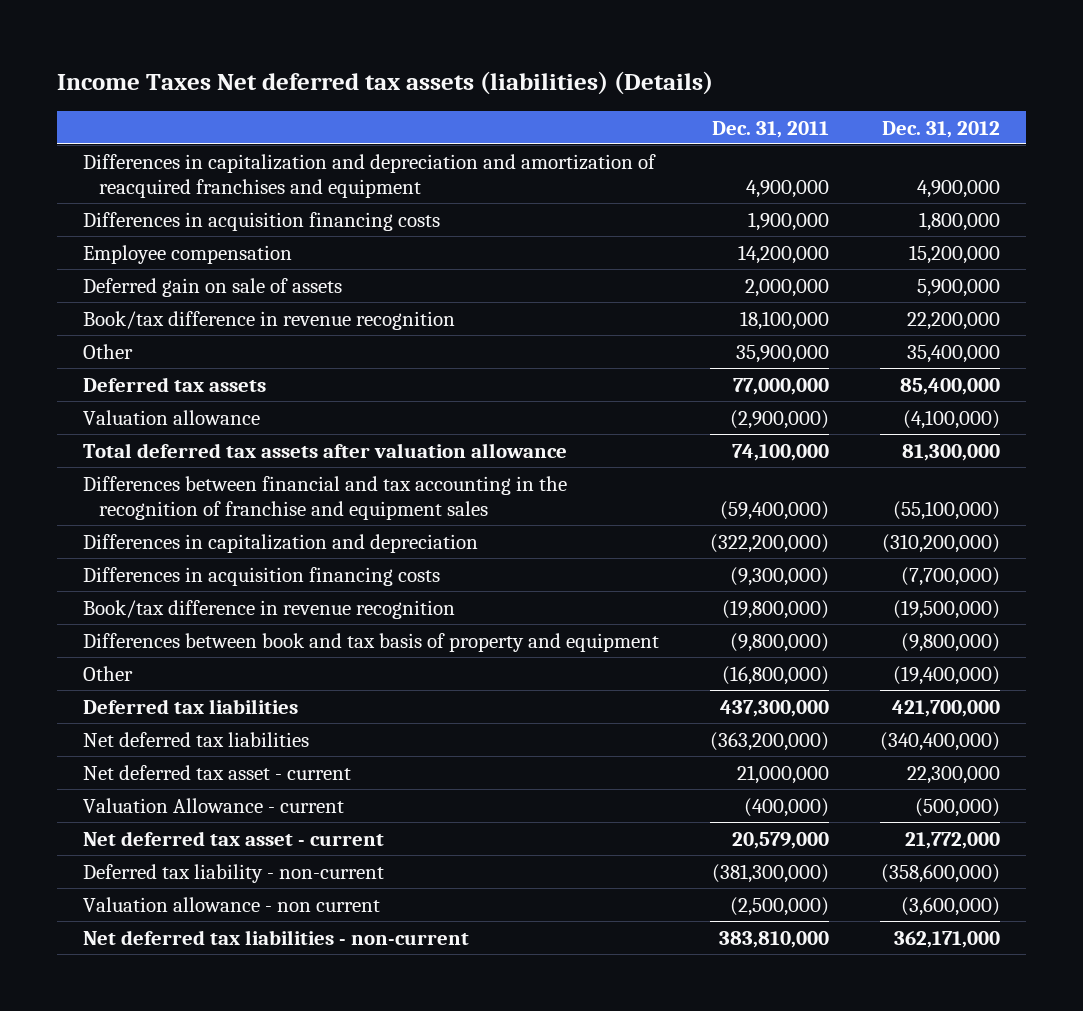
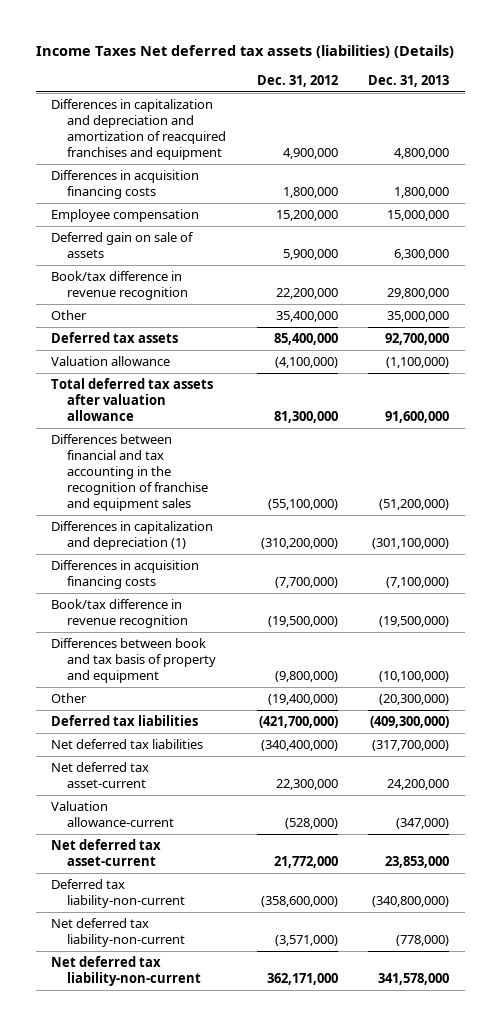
[711,120,829,138] Dec. 31, 2011 -> none
none -> [368,74,450,87] Dec. 31, 2013
[82,533,478,553] Differences in capitalization and depreciation -> [51,521,214,551] Differences in capitalization and depreciation (1)
[892,699,1001,717] 421,700,000 -> [258,716,338,729] (421,700,000)
[82,764,351,780] Net deferred tax asset - current -> [51,762,150,789] Net deferred tax asset-current
[82,797,344,813] Valuation Allowance - current -> [51,801,174,828] Valuation allowance-current
[915,797,1001,817] (500,000) -> [284,818,338,830] (528,000)
[82,830,384,846] Net deferred tax asset - current -> [51,839,162,867] Net deferred tax asset-current
[82,863,384,883] Deferred tax liability - non-current -> [51,879,185,909] Deferred tax liability-non-current
[82,896,380,912] Valuation allowance - non current -> [51,918,185,948] Net deferred tax liability-non-current
[901,896,1001,916] (3,600,000) -> [274,935,338,947] (3,571,000)
[82,929,469,945] Net deferred tax liabilities - non-current -> [51,956,201,987] Net deferred tax liability-non-current

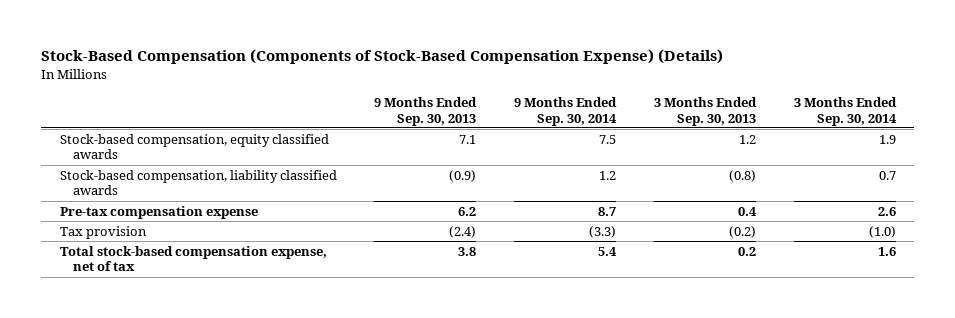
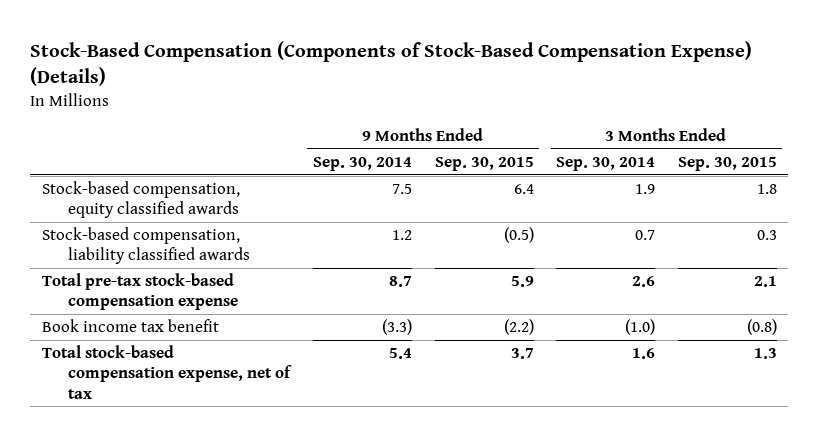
[374,96,478,126] 9 Months Ended Sep. 30, 2013 -> none
[653,96,757,126] 3 Months Ended Sep. 30, 2013 -> none
none -> [434,156,534,171] Sep. 30, 2015
none -> [677,156,777,171] Sep. 30, 2015
[59,205,258,219] Pre-tax compensation expense -> [41,273,239,311] Total pre-tax stock-based compensation expense
[59,225,147,239] Tax provision -> [41,319,219,333] Book income tax benefit

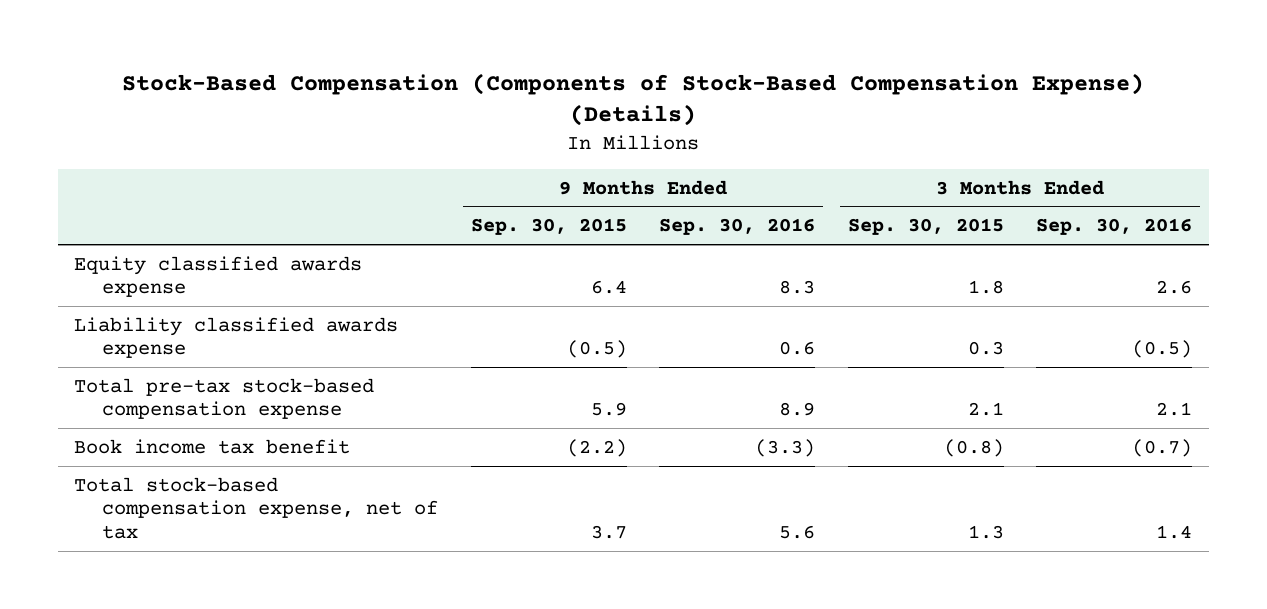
[313,156,413,171] Sep. 30, 2014 -> none
[556,156,656,171] Sep. 30, 2014 -> none
none -> [659,218,816,236] Sep. 30, 2016
none -> [1036,218,1193,236] Sep. 30, 2016
[41,181,240,219] Stock-based compensation, equity classified awards -> [74,255,363,298] Equity classified awards expense
[41,227,251,265] Stock-based compensation, liability classified awards -> [74,316,399,359] Liability classified awards expense

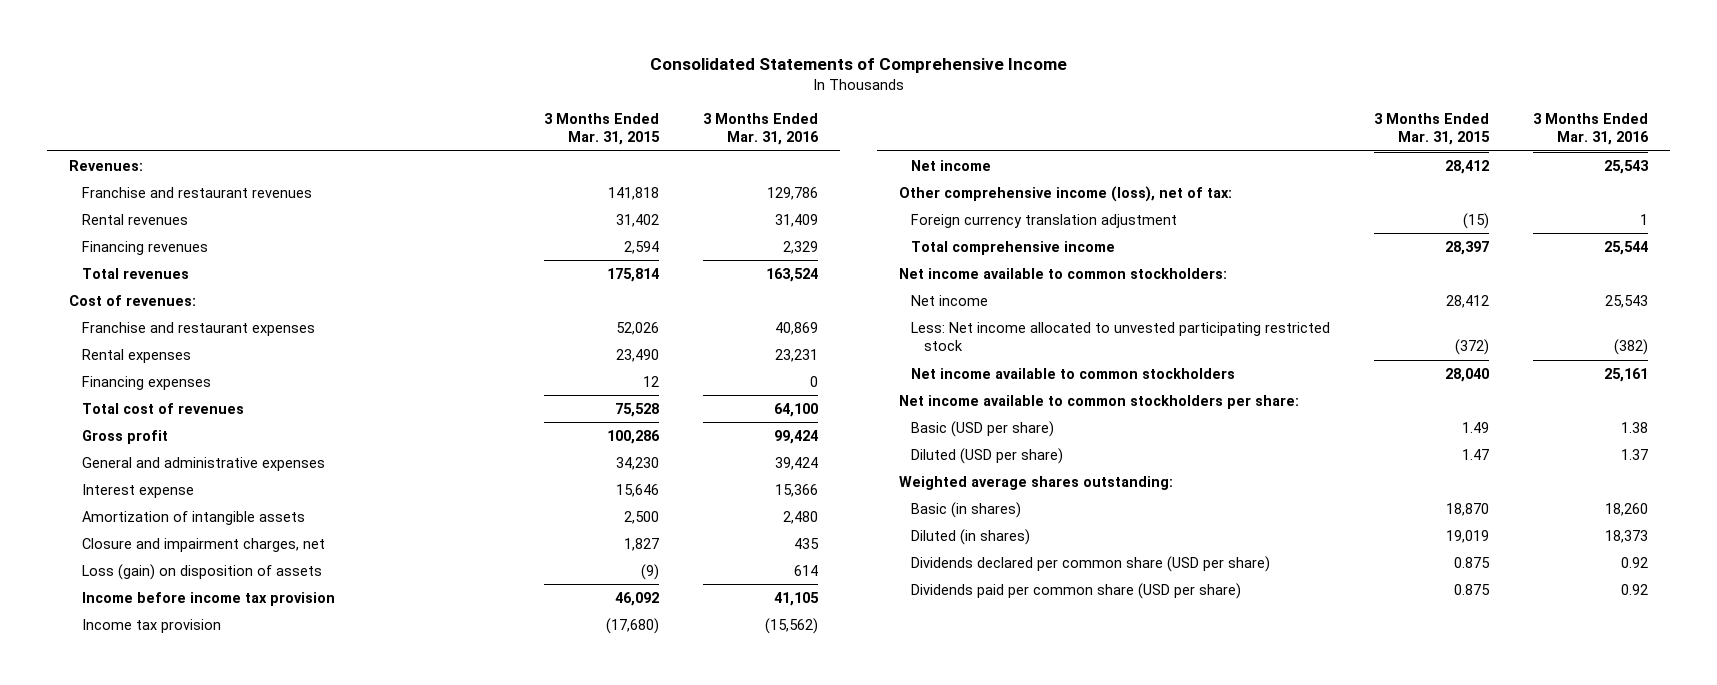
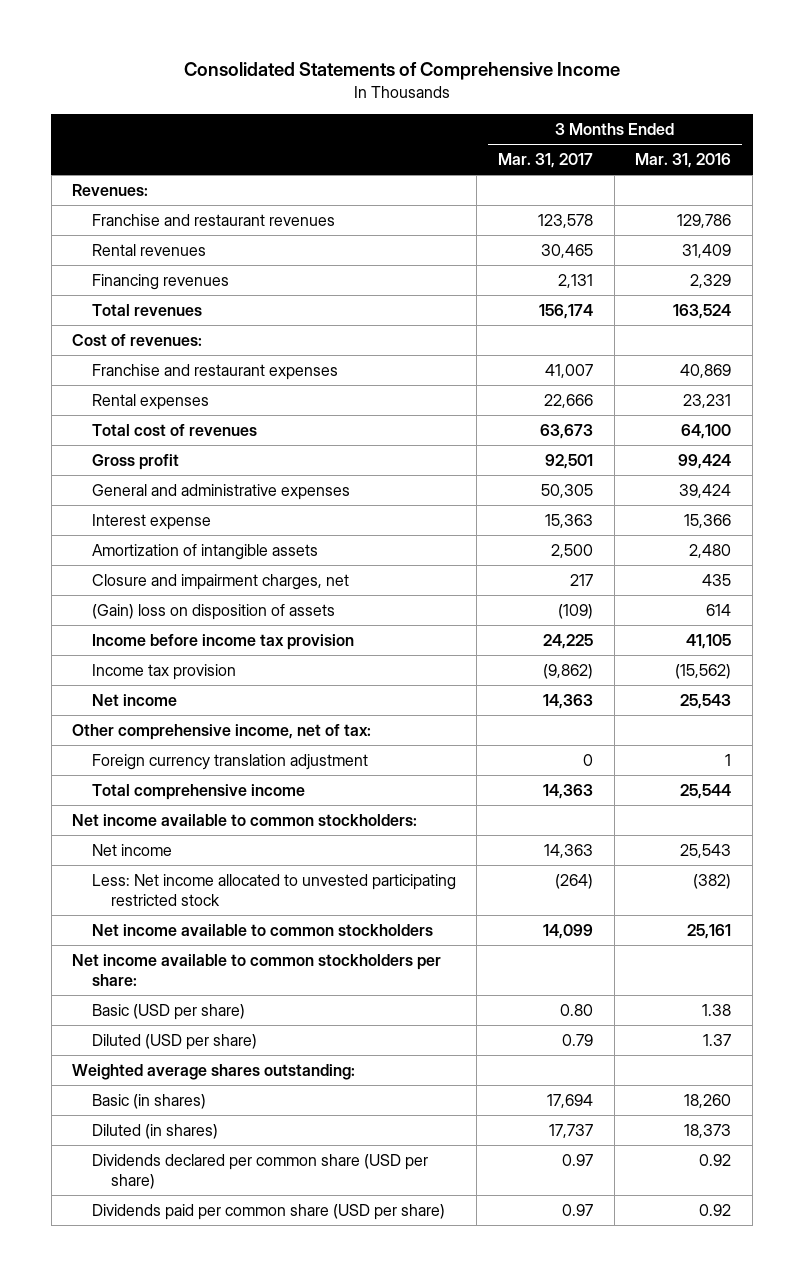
[544,112,661,146] 3 Months Ended Mar. 31, 2015 -> none
none -> [498,153,594,169] Mar. 31, 2017
[81,375,211,390] Financing expenses -> none
[81,563,322,580] Loss (gain) on disposition of assets -> [91,604,335,621] (Gain) loss on disposition of assets
[899,185,1233,202] Other comprehensive income (loss), net of tax: -> [72,724,372,741] Other comprehensive income, net of tax:

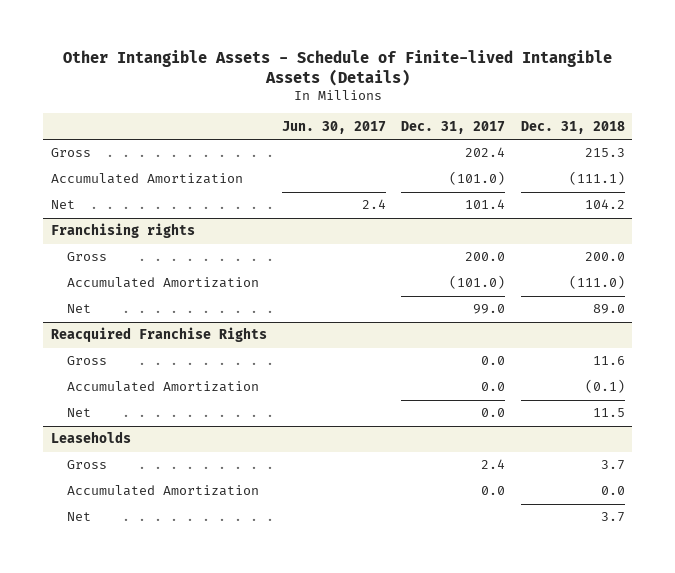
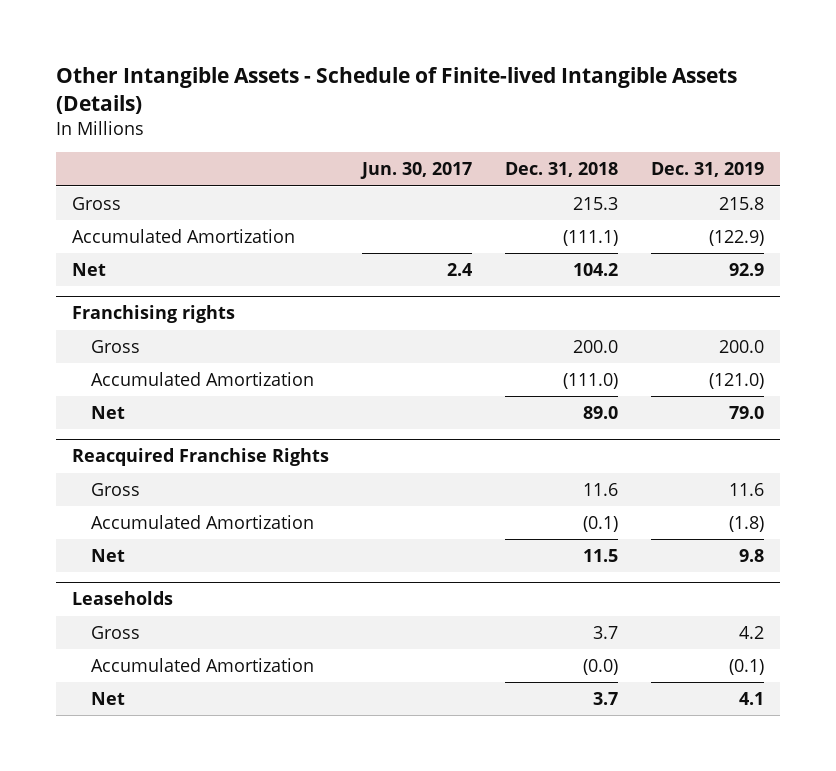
[401,120,506,134] Dec. 31, 2017 -> none
none -> [650,162,764,178] Dec. 31, 2019
[600,486,625,496] 0.0 -> [582,658,618,675] (0.0)

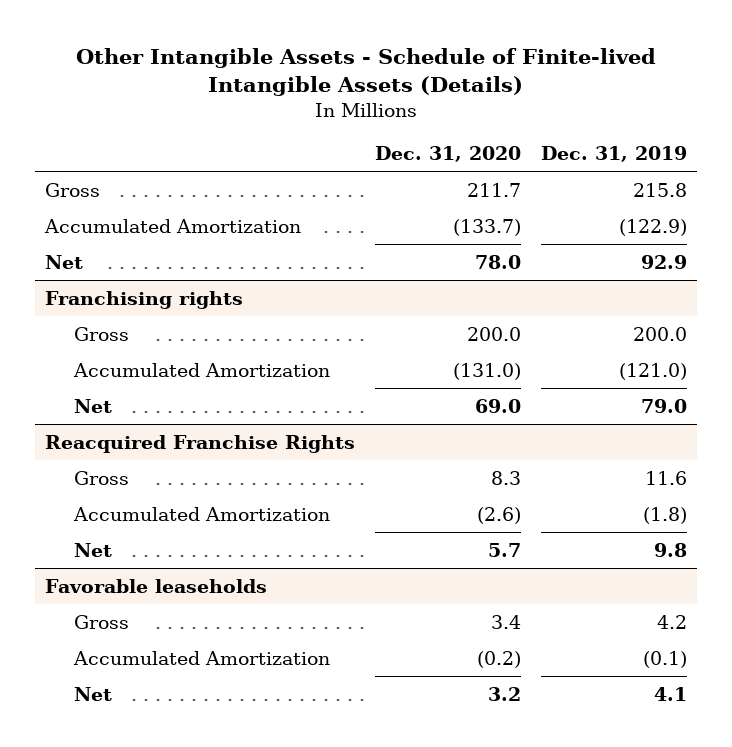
[360,162,473,180] Jun. 30, 2017 -> none
[504,162,618,178] Dec. 31, 2018 -> none
none -> [374,146,521,163] Dec. 31, 2020
[72,591,174,606] Leaseholds -> [44,578,267,593] Favorable leaseholds

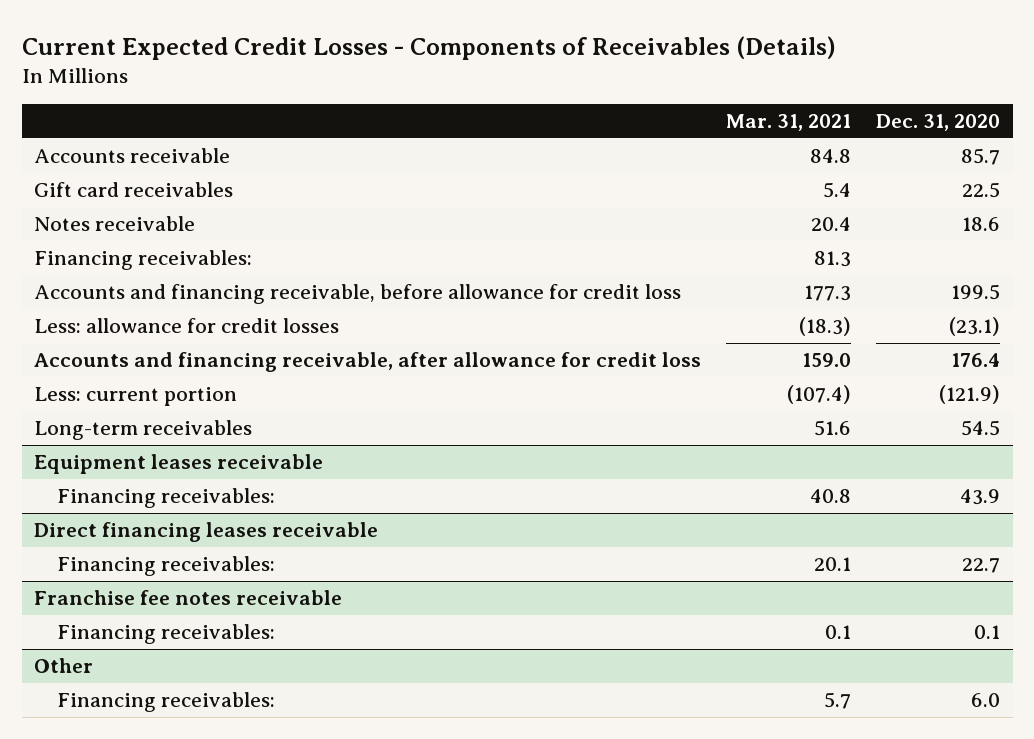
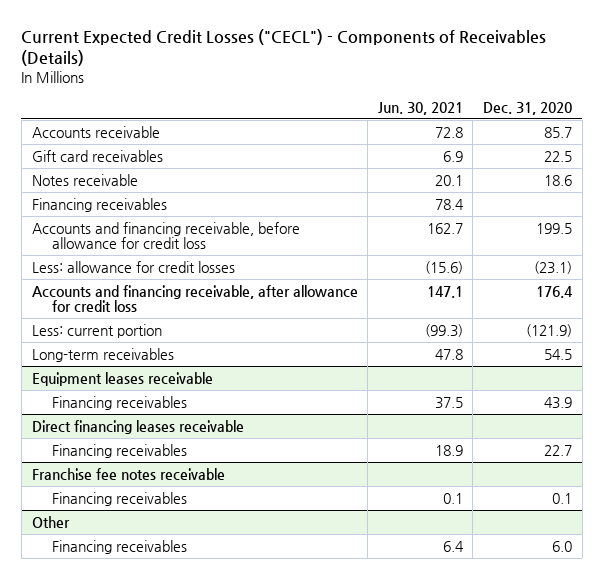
[21,35,836,60] Current Expected Credit Losses - Components of Receivables (Details) -> [21,29,547,67] Current Expected Credit Losses ("CECL") - Components of Receivables (Details)
[726,114,852,132] Mar. 31, 2021 -> none
none -> [377,101,463,115] Jun. 30, 2021
[34,250,253,271] Financing receivables: -> [31,197,167,212] Financing receivables
[56,488,275,509] Financing receivables: -> [52,395,188,410] Financing receivables
[56,556,275,577] Financing receivables: -> [52,443,188,458] Financing receivables
[56,624,275,645] Financing receivables: -> [52,491,188,506] Financing receivables
[56,692,275,713] Financing receivables: -> [52,539,188,554] Financing receivables

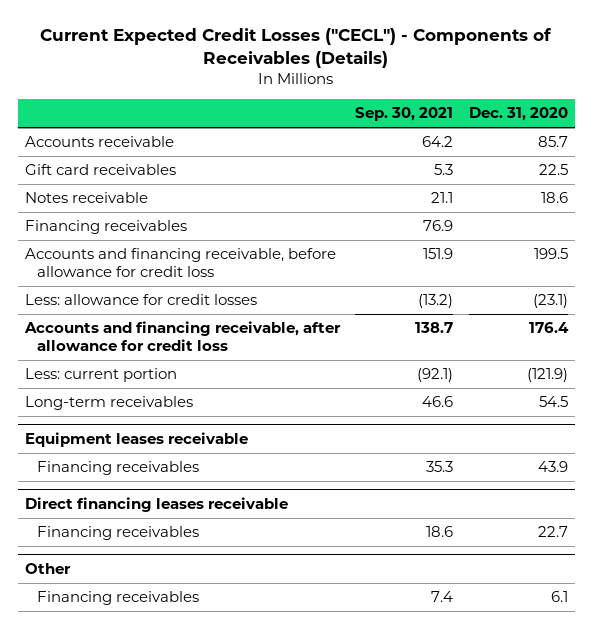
[377,101,463,115] Jun. 30, 2021 -> none
none -> [355,107,454,122] Sep. 30, 2021
[31,467,225,480] Franchise fee notes receivable -> none
[52,491,188,506] Financing receivables -> none
[552,540,573,552] 6.0 -> [550,591,568,603] 6.1

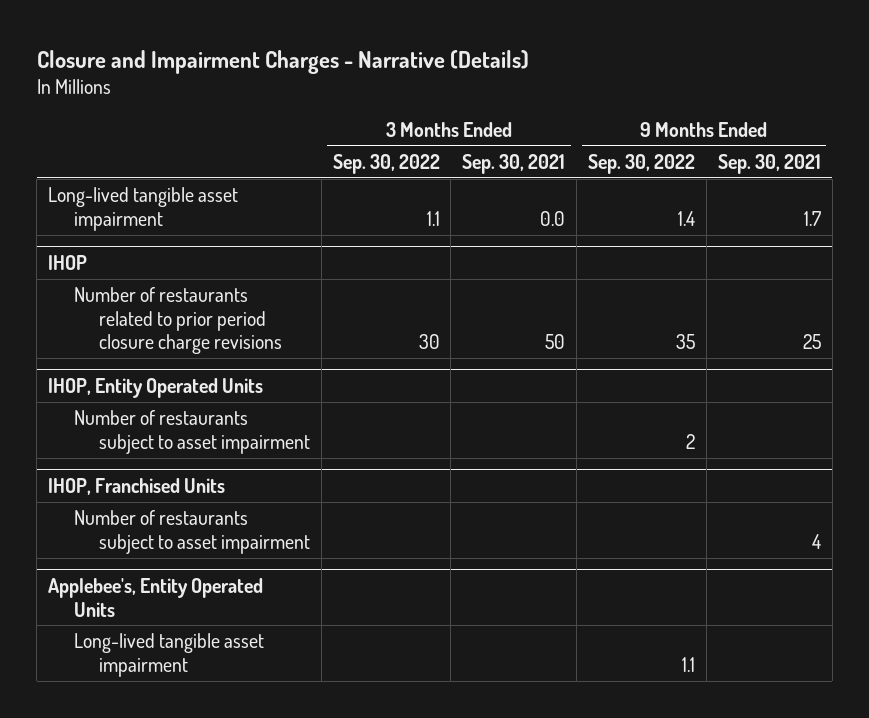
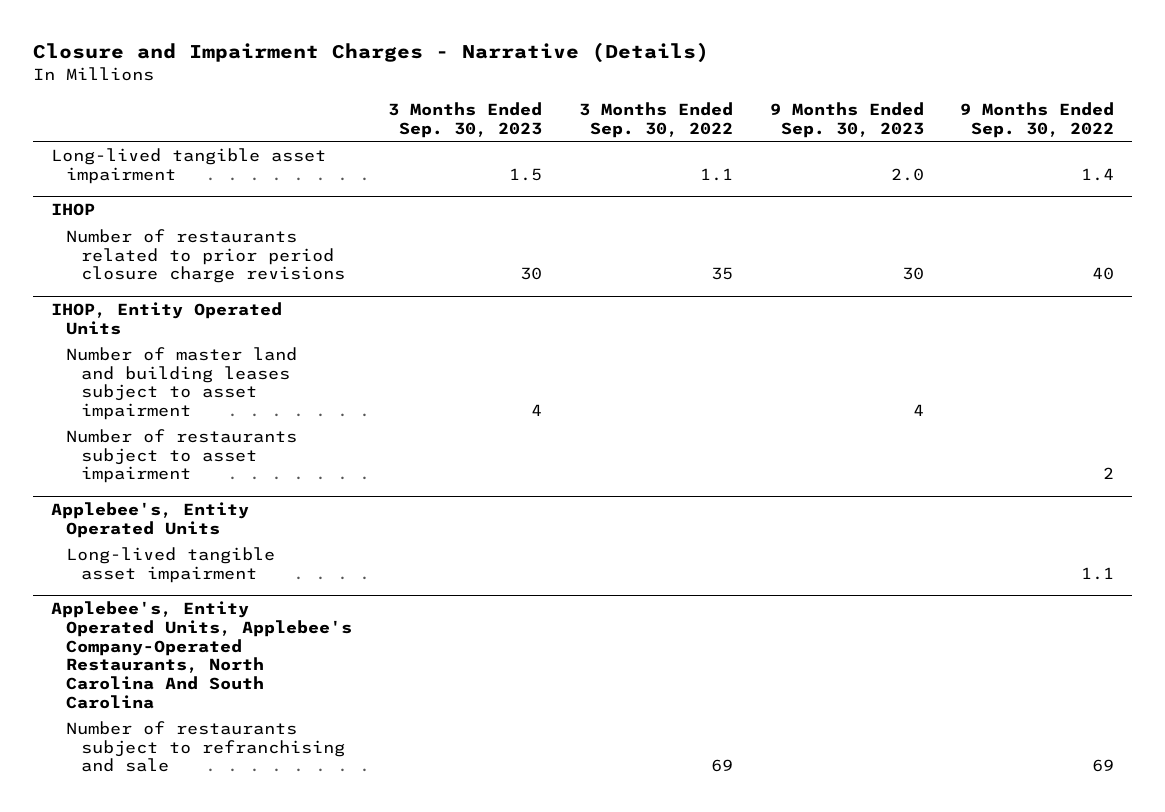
[462,154,566,175] Sep. 30, 2021 -> none
[717,154,821,175] Sep. 30, 2021 -> none
none -> [388,101,543,138] 3 Months Ended Sep. 30, 2023
none -> [769,101,924,138] 9 Months Ended Sep. 30, 2023
[418,334,440,350] 30 -> [711,267,734,281] 35
[676,334,696,350] 35 -> [1092,267,1115,281] 40
none -> [65,346,297,420] Number of master land and building leases subject to asset impairment
[48,477,226,495] IHOP, Franchised Units -> none
[73,510,310,554] Number of restaurants subject to asset impairment -> none
none -> [50,601,352,709] Applebee's, Entity Operated Units, Applebee's Company-Operated Restaurants, North Carolina And South Carolina
none -> [65,720,346,773] Number of restaurants subject to refranchising and sale

